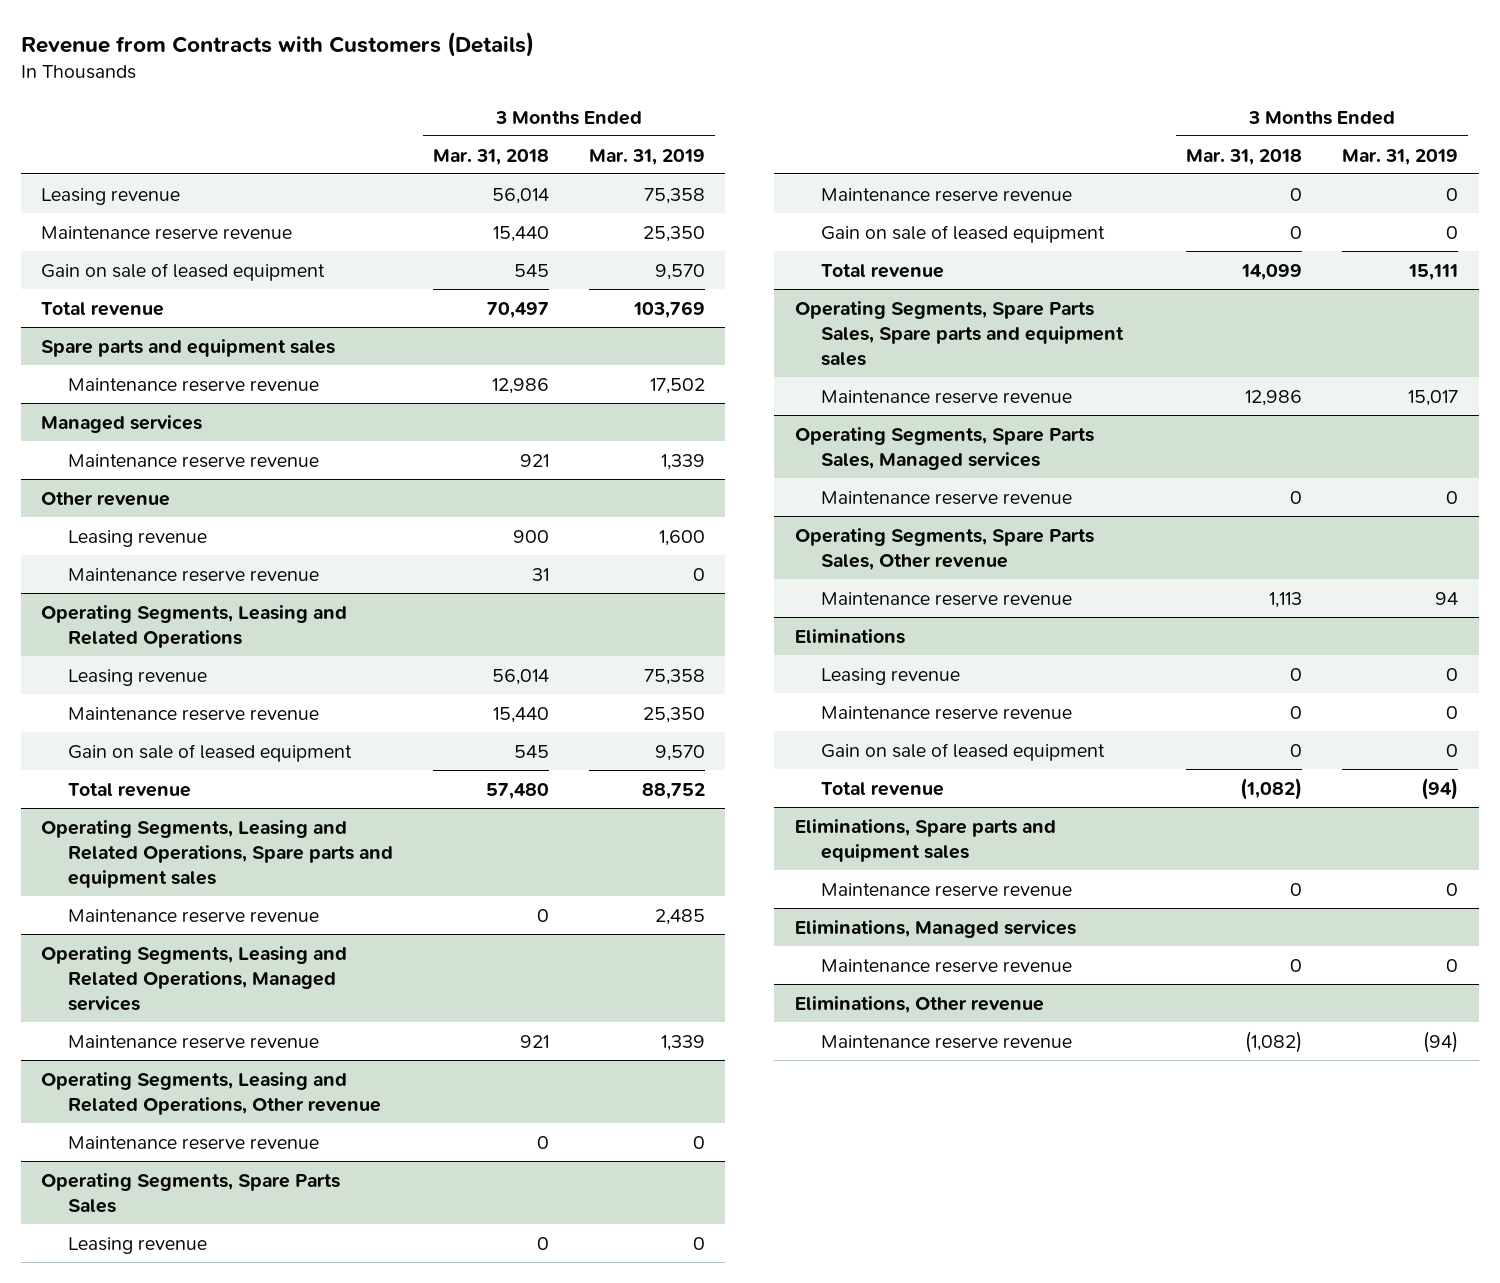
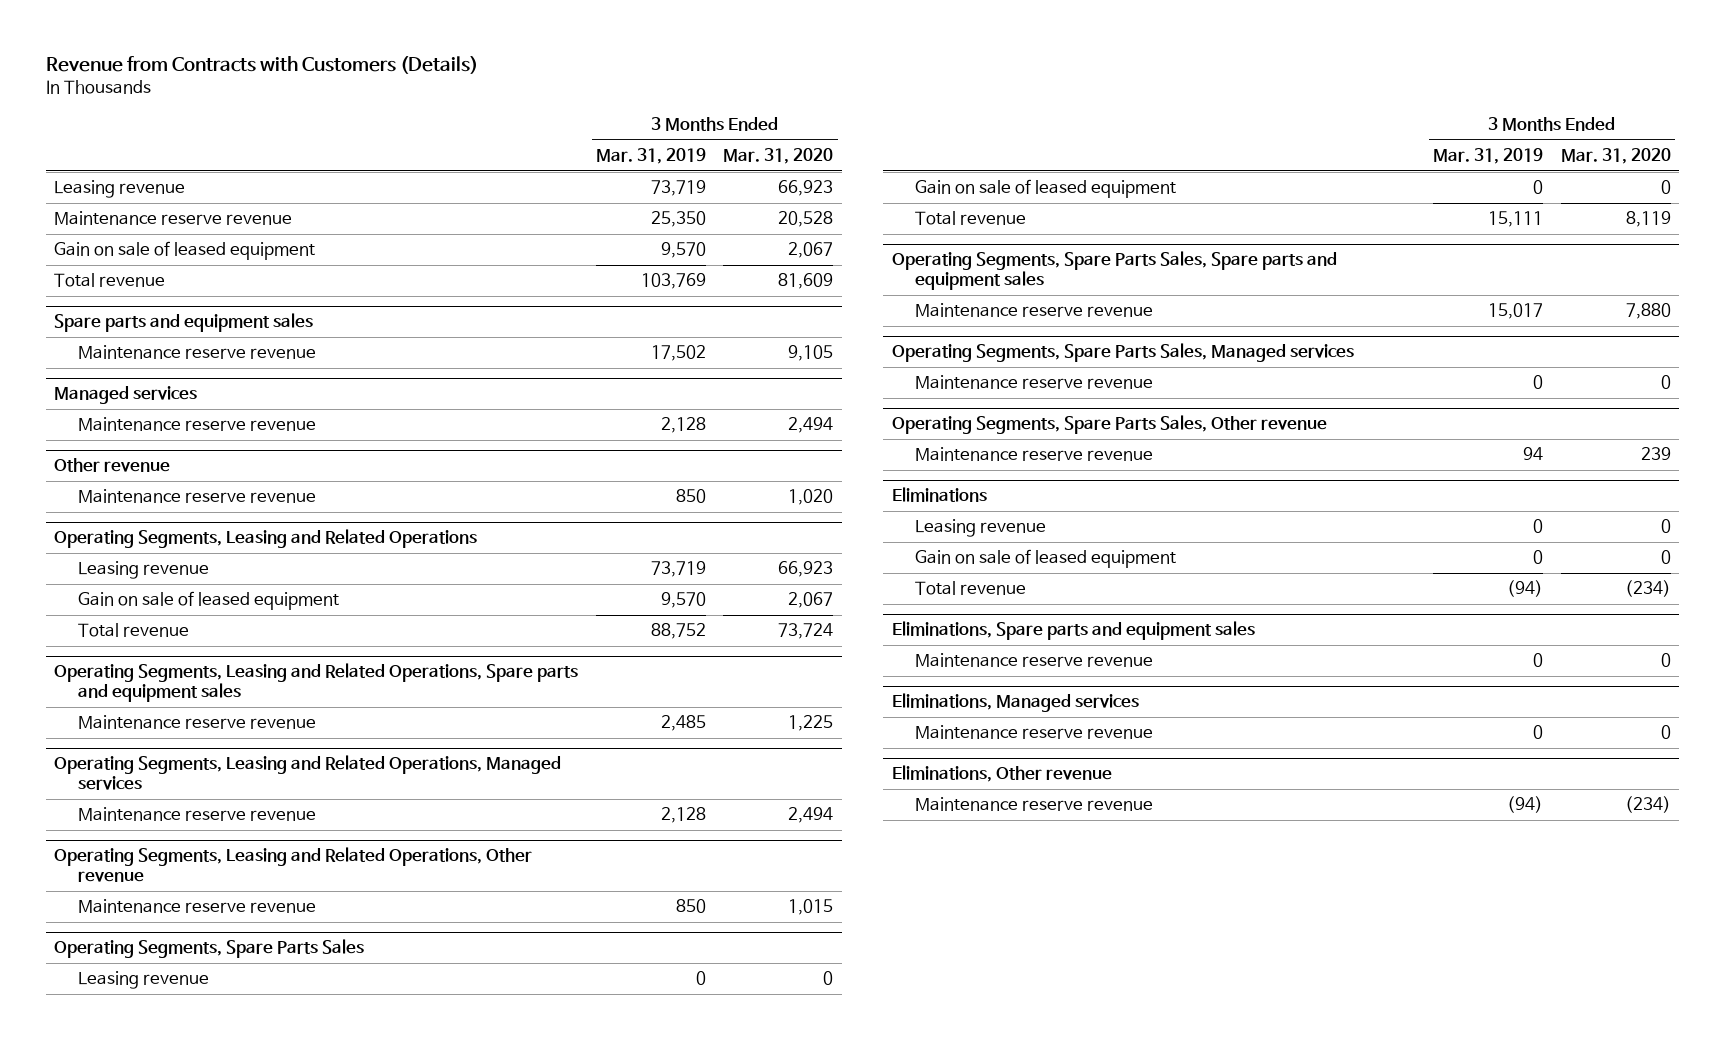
[432,148,549,165] Mar. 31, 2018 -> none
none -> [723,148,834,165] Mar. 31, 2020
[644,187,706,204] 75,358 -> [650,180,706,197] 73,719
[661,453,706,470] 1,339 -> [660,417,706,434] 2,128
[67,529,207,547] Leasing revenue -> none
[693,567,706,581] 0 -> [675,489,706,504] 850
[67,706,319,721] Maintenance reserve revenue -> none
[644,668,706,685] 75,358 -> [650,561,706,578] 73,719
[661,1034,706,1051] 1,339 -> [660,807,706,824] 2,128
[693,1135,706,1149] 0 -> [675,899,706,914] 850
[820,187,1072,202] Maintenance reserve revenue -> none
[820,705,1072,720] Maintenance reserve revenue -> none

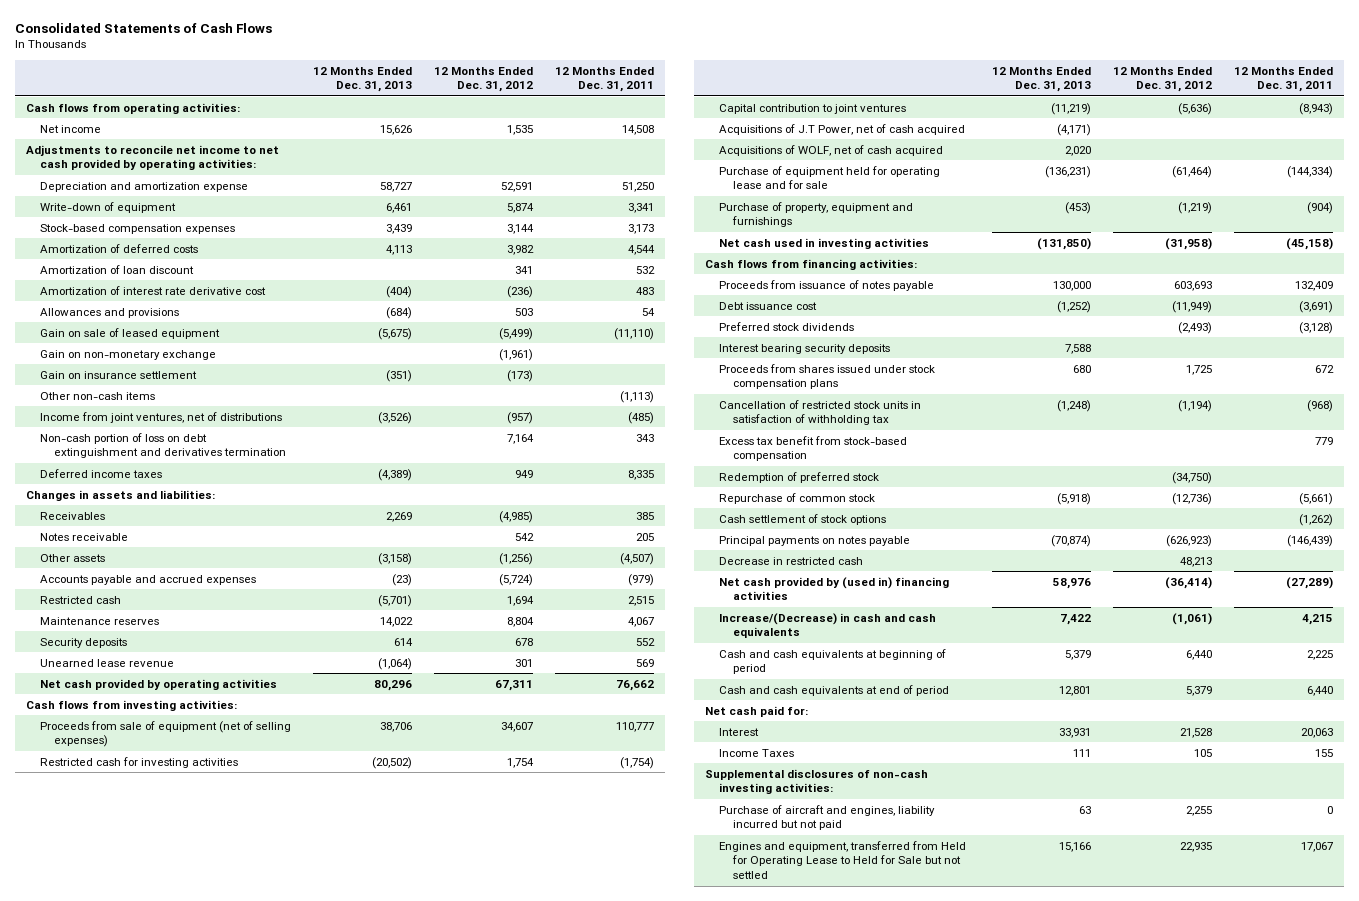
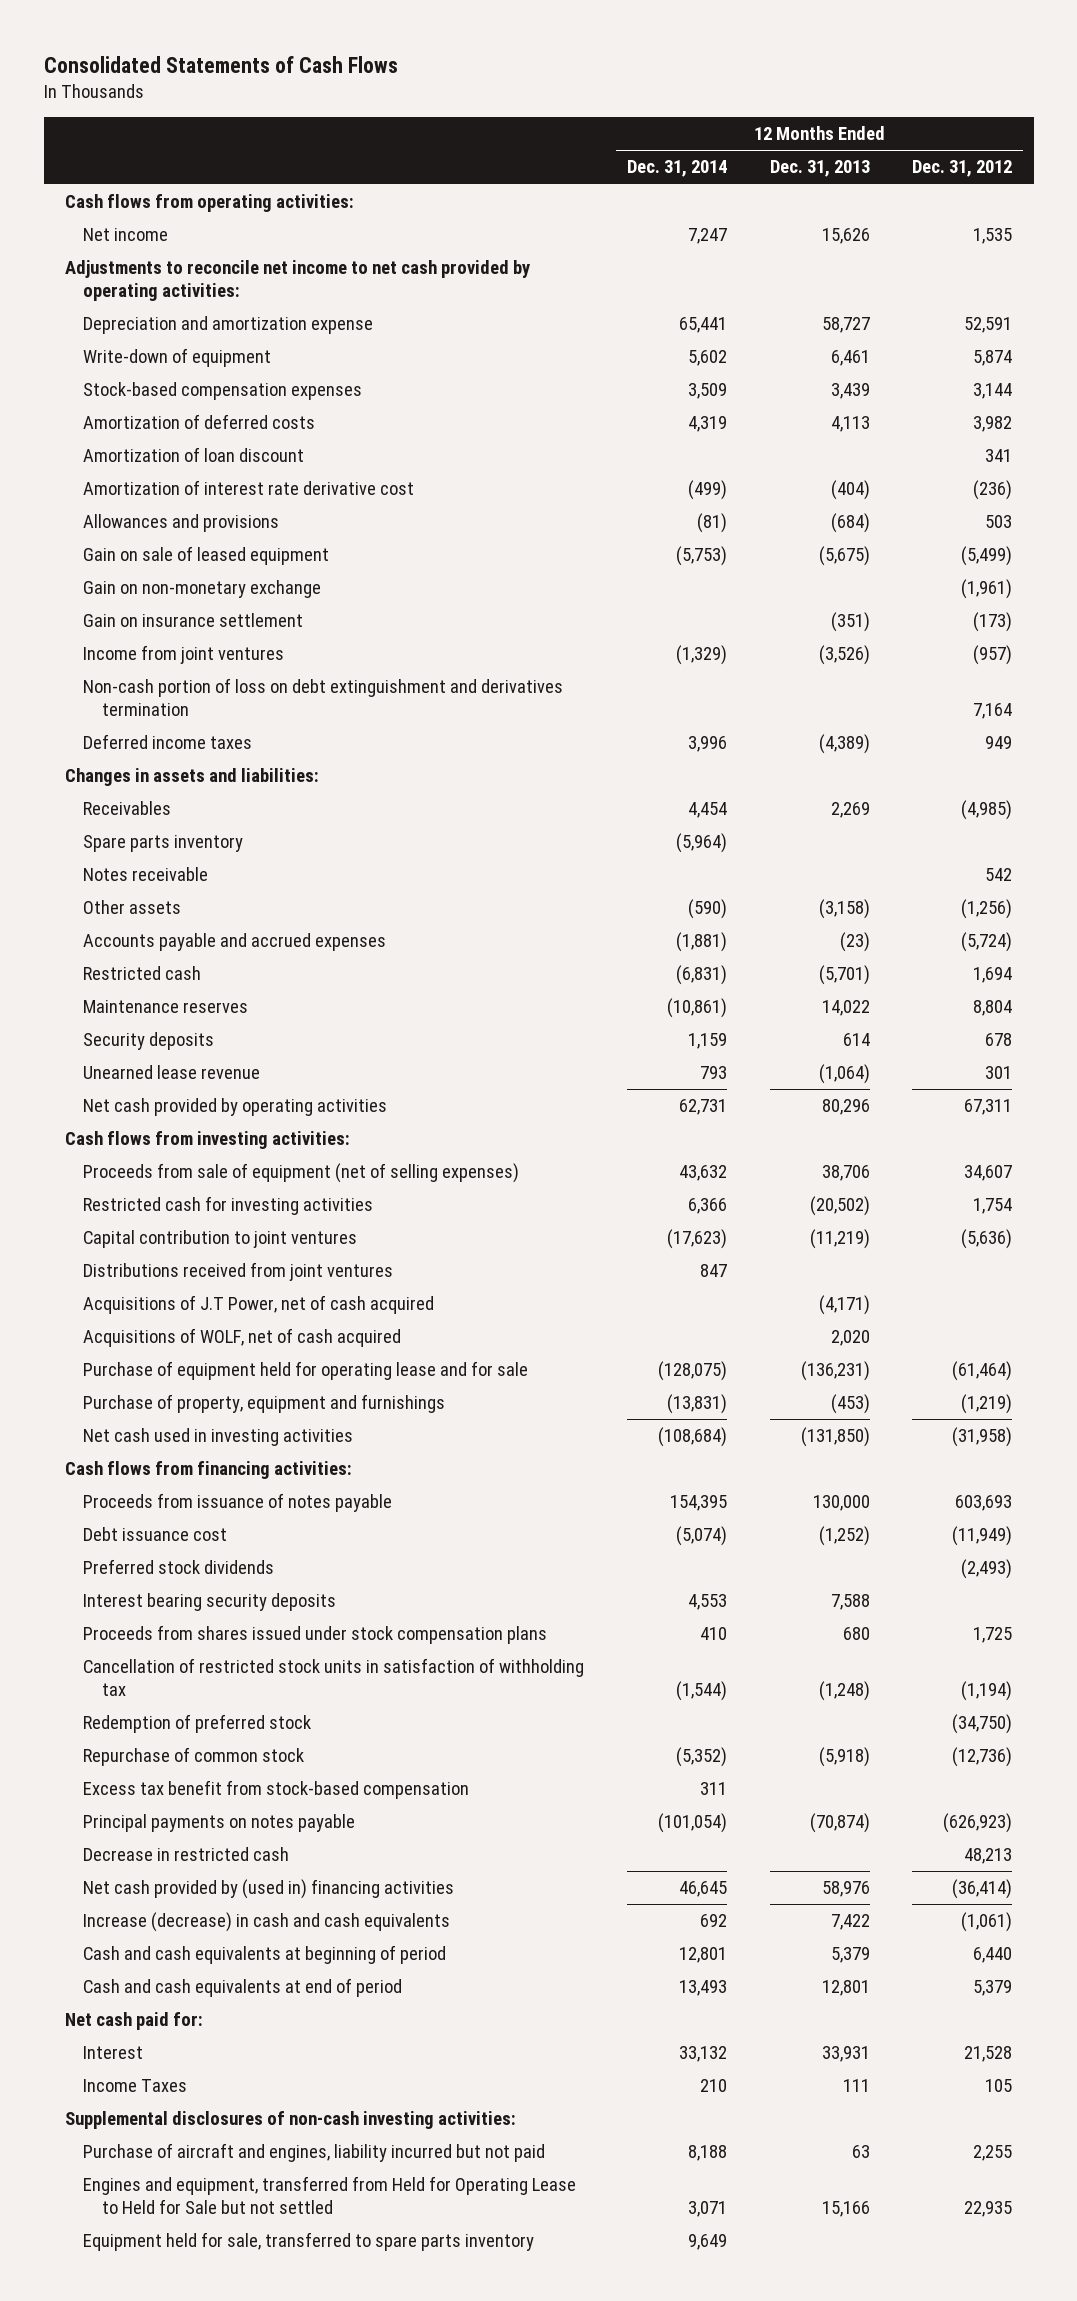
[554,66,654,93] 12 Months Ended Dec. 31, 2011 -> none
none -> [627,160,728,178] Dec. 31, 2014
[39,391,155,400] Other non-cash items -> none
[39,411,282,423] Income from joint ventures, net of distributions -> [83,645,285,665] Income from joint ventures
none -> [83,835,244,853] Spare parts inventory
none -> [83,1262,394,1282] Distributions received from joint ventures
[718,513,886,525] Cash settlement of stock options -> none
[718,435,907,462] Excess tax benefit from stock-based compensation -> [83,1780,470,1800] Excess tax benefit from stock-based compensation
[718,612,936,639] Increase/(Decrease) in cash and cash equivalents -> [83,1912,451,1933] Increase (decrease) in cash and cash equivalents
none -> [83,2232,535,2252] Equipment held for sale, transferred to spare parts inventory

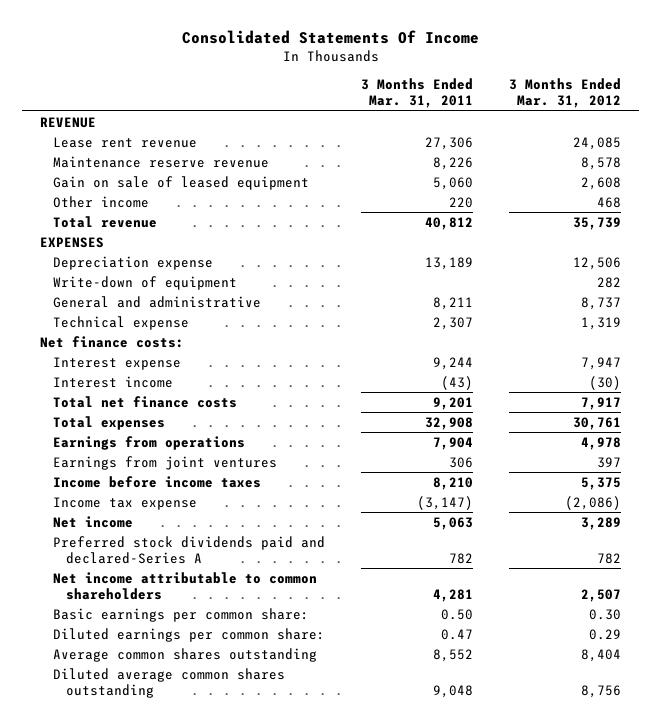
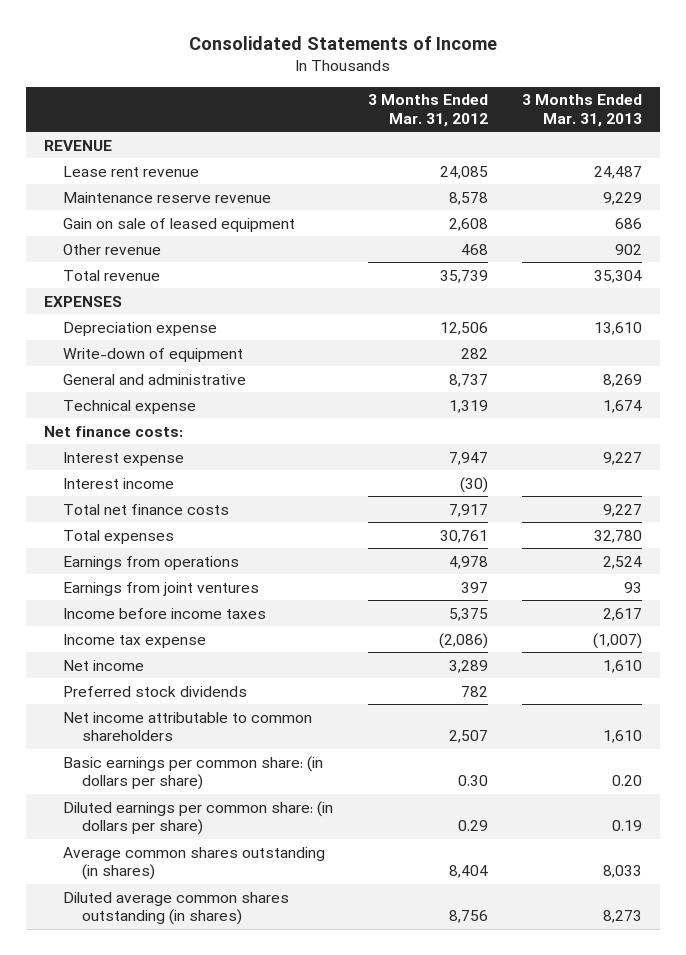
[181,30,479,45] Consolidated Statements Of Income -> [189,36,498,51] Consolidated Statements of Income
[361,78,474,109] 3 Months Ended Mar. 31, 2011 -> none
none -> [522,94,643,127] 3 Months Ended Mar. 31, 2013
[53,195,150,208] Other income -> [63,243,162,255] Other revenue
[53,535,326,564] Preferred stock dividends paid and declared-Series A -> [63,685,248,697] Preferred stock dividends
[53,607,310,622] Basic earnings per common share: -> [63,755,324,790] Basic earnings per common share: (in dollars per share)
[53,627,326,642] Diluted earnings per common share: -> [63,800,334,835] Diluted earnings per common share: (in dollars per share)
[53,647,318,662] Average common shares outstanding -> [63,846,326,880] Average common shares outstanding (in shares)
[53,667,286,698] Diluted average common shares outstanding -> [63,891,290,925] Diluted average common shares outstanding (in shares)

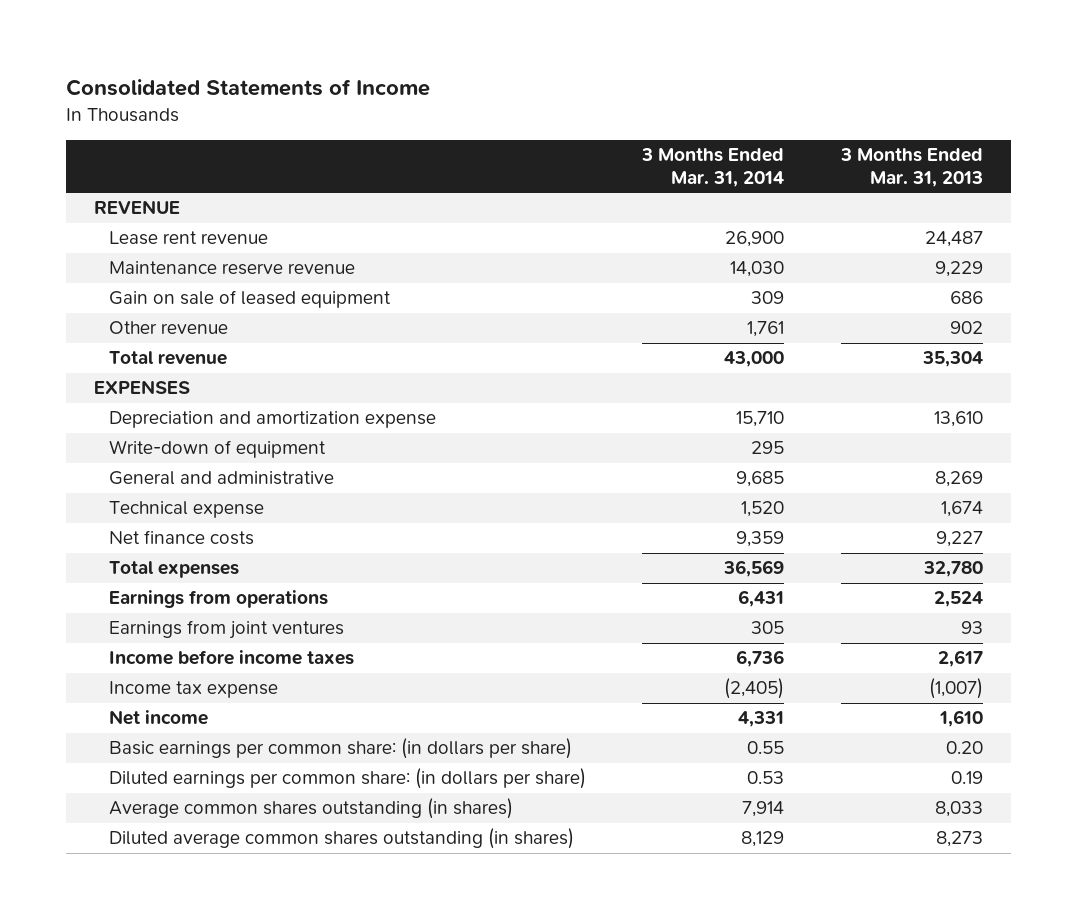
[367,94,488,127] 3 Months Ended Mar. 31, 2012 -> none
none -> [641,148,785,187] 3 Months Ended Mar. 31, 2014
[63,321,218,336] Depreciation expense -> [109,411,437,429] Depreciation and amortization expense
[43,425,183,437] Net finance costs: -> none
[63,451,185,466] Interest expense -> none
[63,477,175,489] Interest income -> none
[63,503,230,515] Total net finance costs -> [109,530,255,546] Net finance costs
[63,685,248,697] Preferred stock dividends -> none
[63,711,313,741] Net income attributable to common shareholders -> none

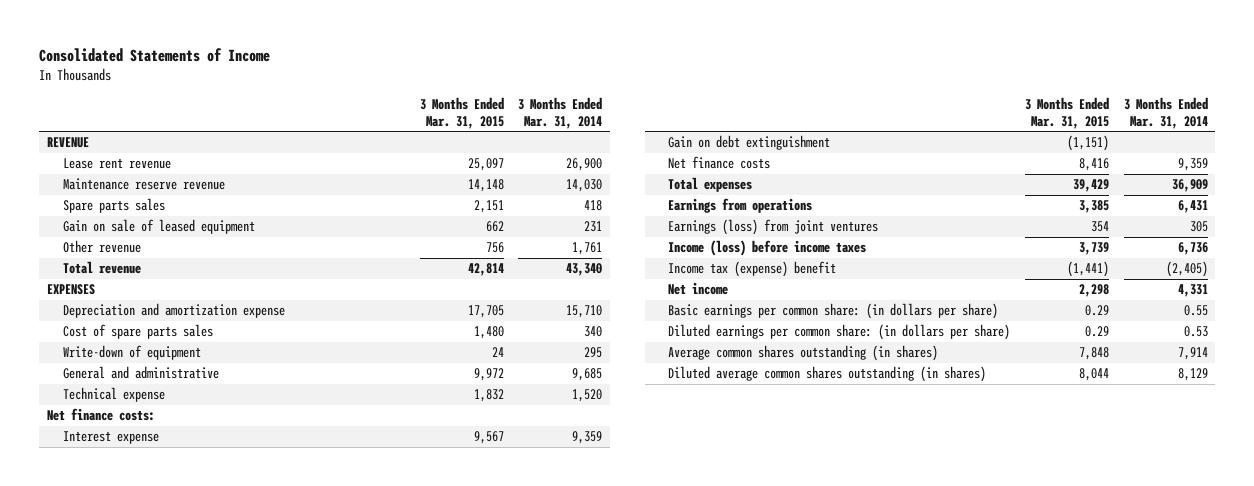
[839,148,983,187] 3 Months Ended Mar. 31, 2013 -> none
none -> [419,97,504,129] 3 Months Ended Mar. 31, 2015
none -> [62,198,165,214] Spare parts sales
[751,291,785,305] 309 -> [584,221,603,233] 231
[724,351,785,368] 43,000 -> [566,263,603,277] 43,340
none -> [62,324,213,340] Cost of spare parts sales
none -> [46,408,155,422] Net finance costs:
none -> [62,431,159,445] Interest expense
none -> [668,135,831,151] Gain on debt extinguishment
[723,560,785,578] 36,569 -> [1171,179,1208,193] 36,909
[109,620,345,640] Earnings from joint ventures -> [668,219,879,236] Earnings (loss) from joint ventures
[109,650,355,666] Income before income taxes -> [668,240,867,257] Income (loss) before income taxes
[109,681,279,699] Income tax expense -> [668,261,837,278] Income tax (expense) benefit

